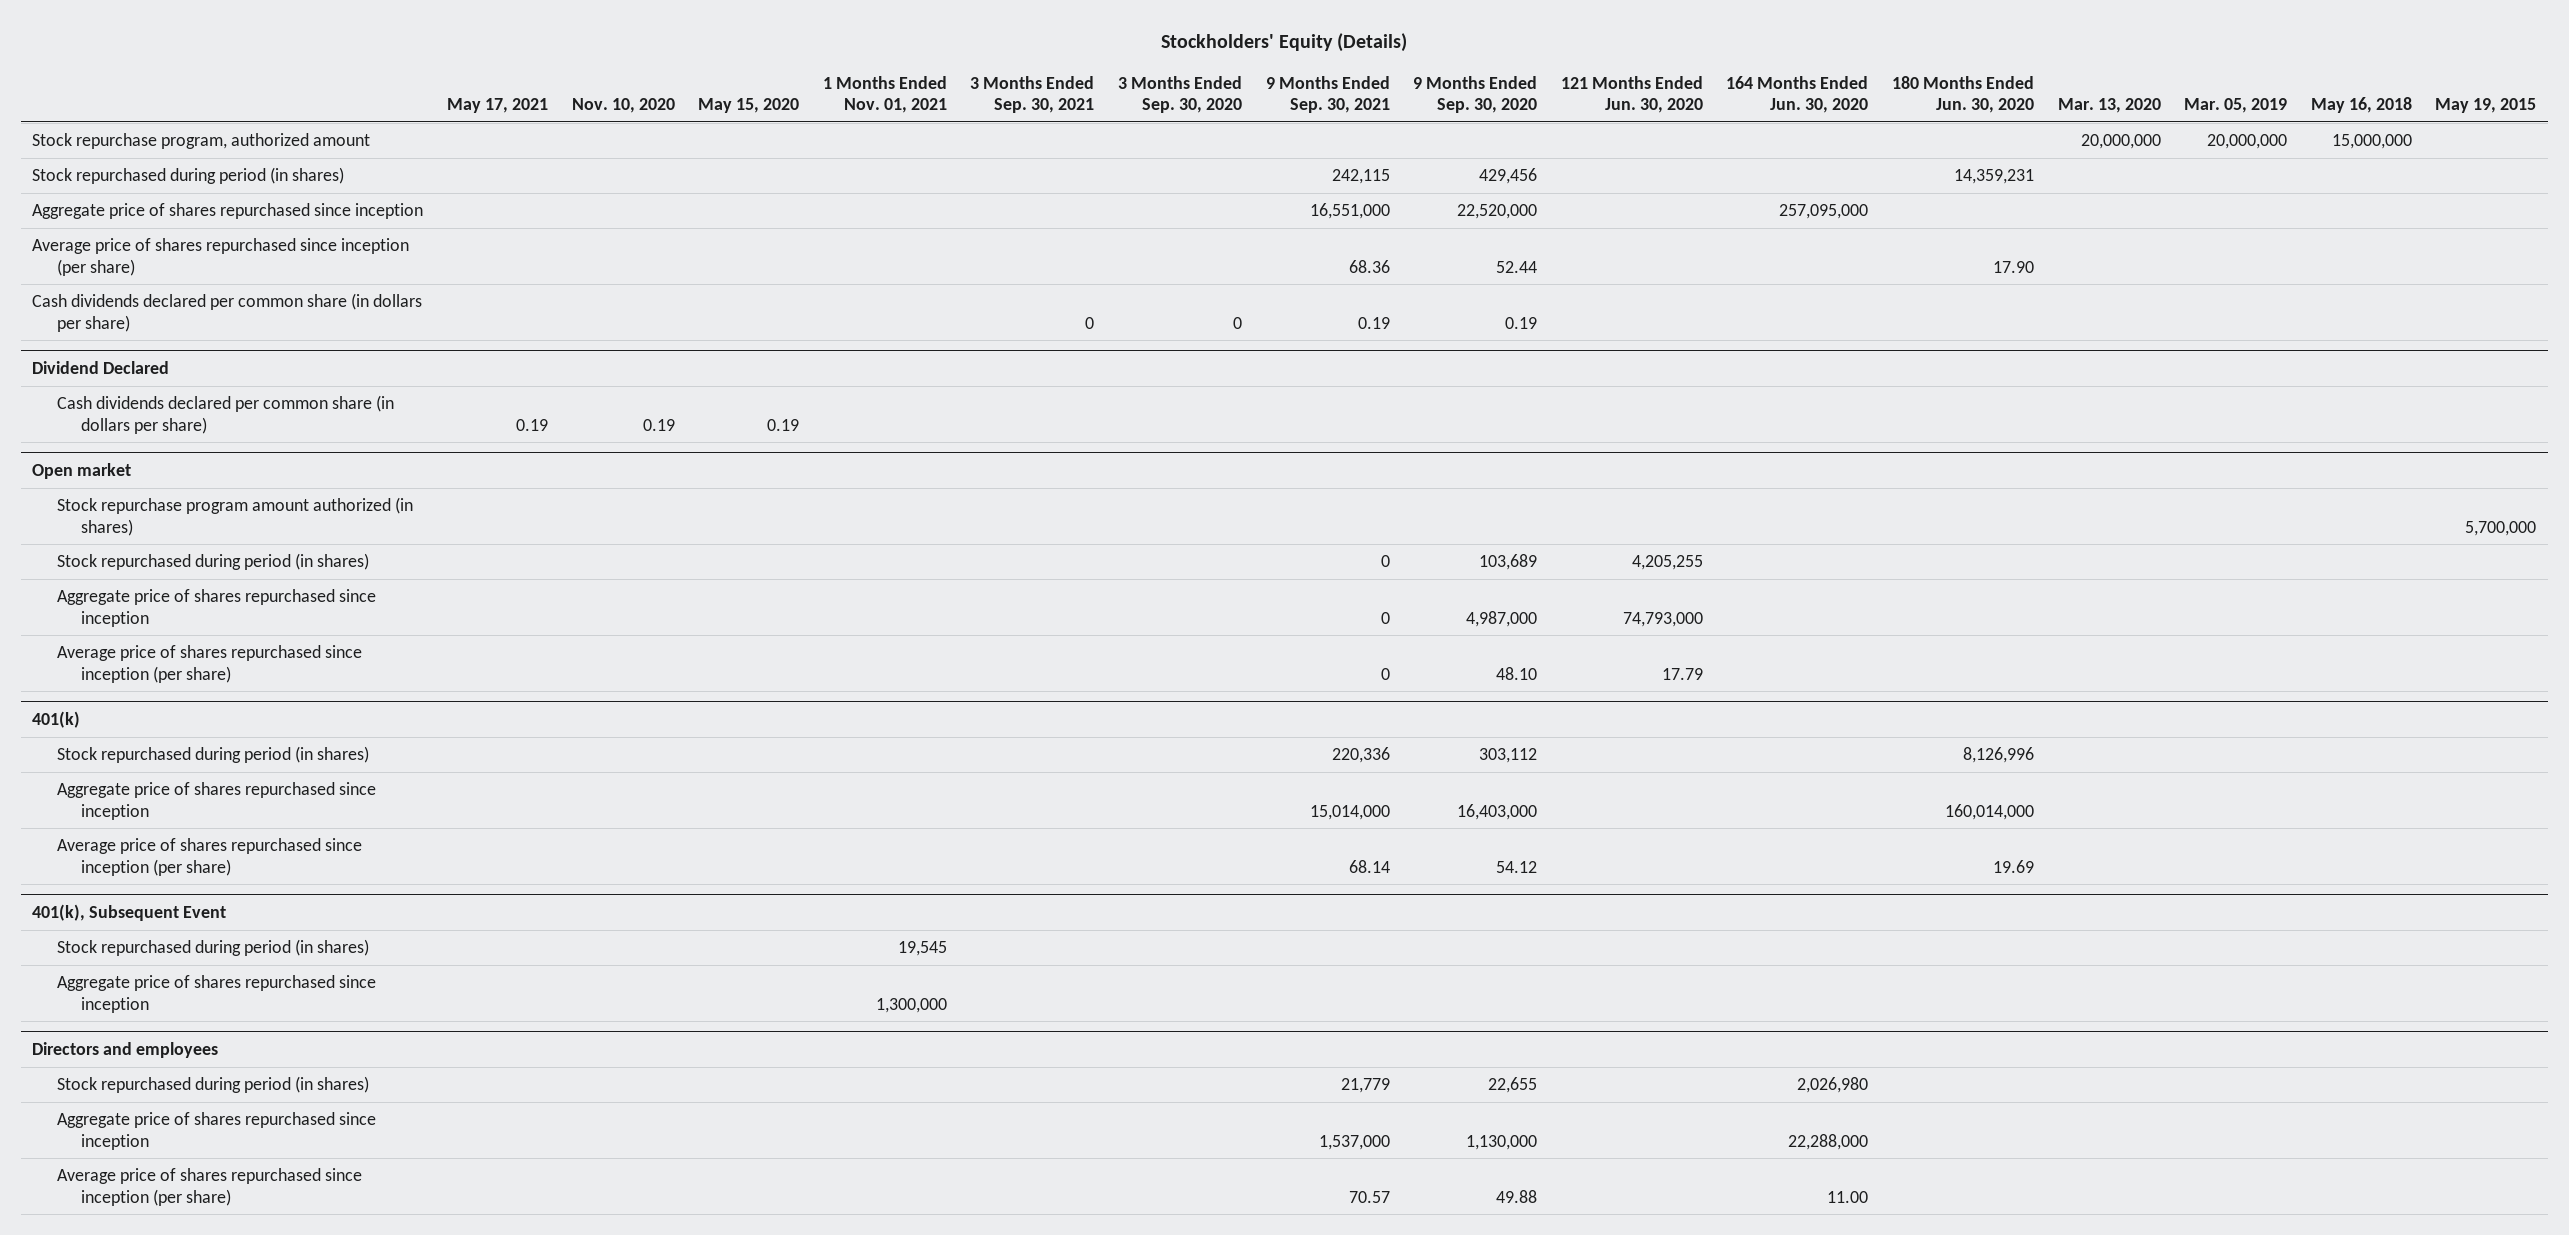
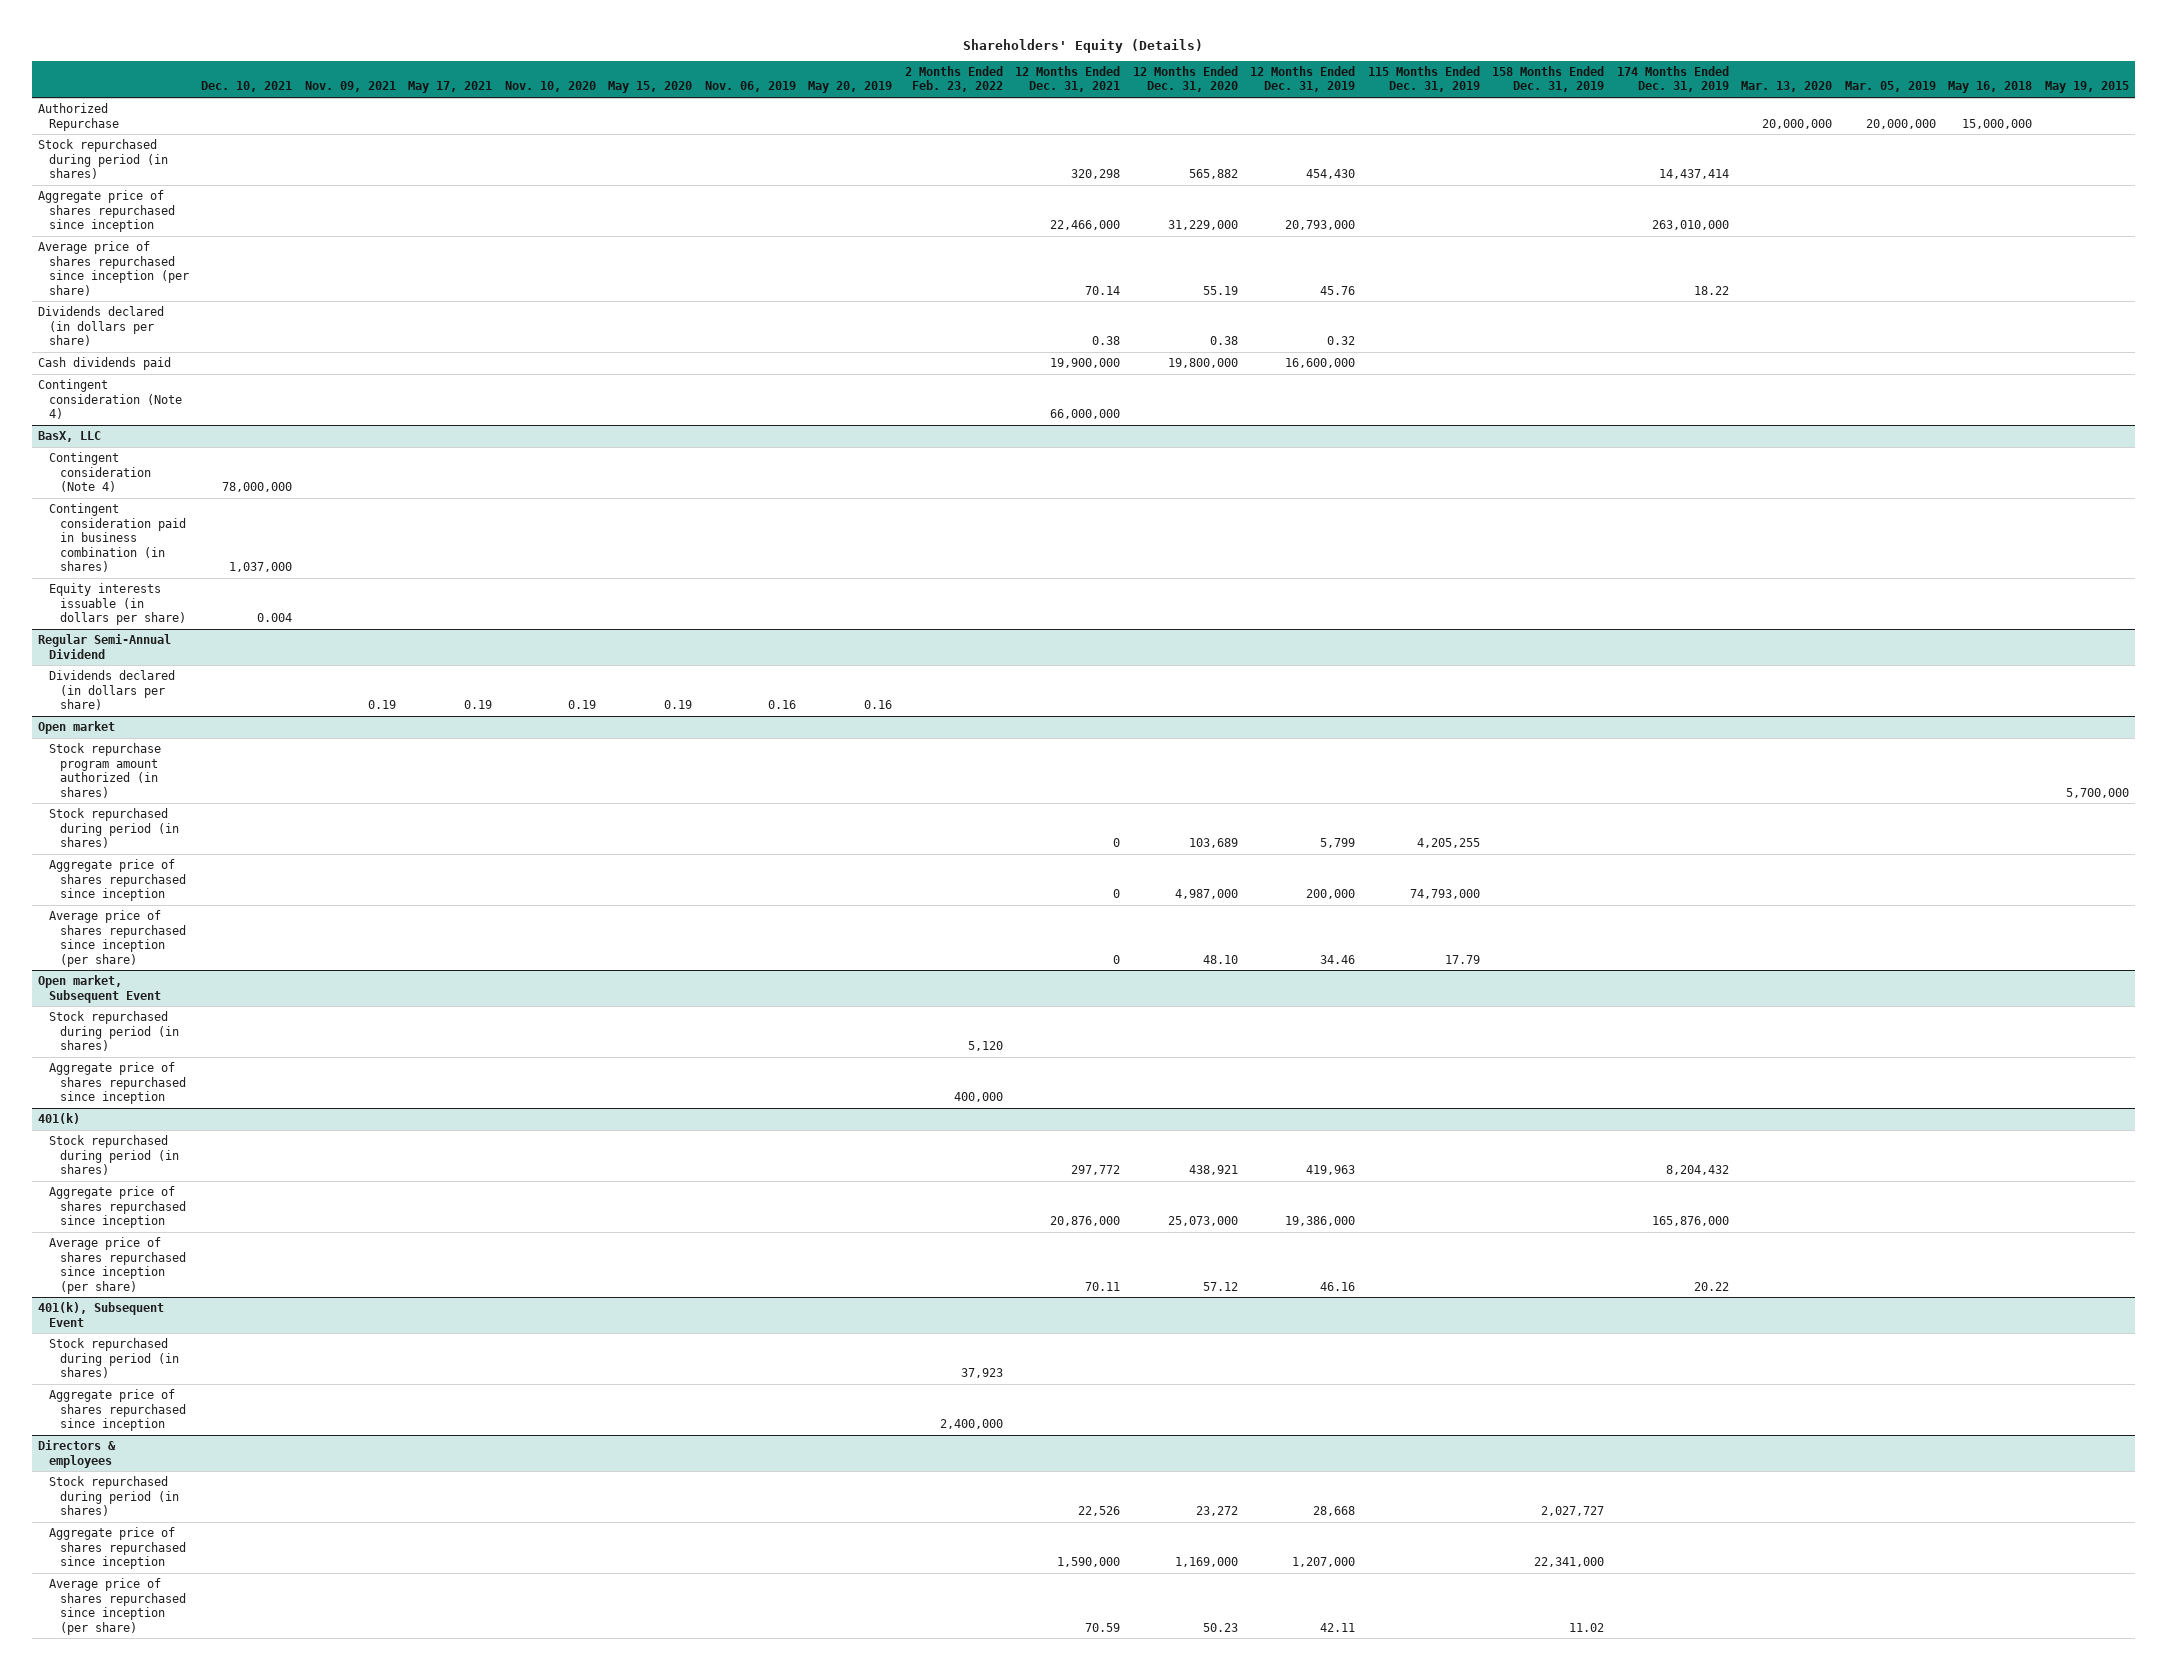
[1161,32,1408,52] Stockholders' Equity (Details) -> [963,38,1204,53] Shareholders' Equity (Details)
[822,75,947,113] 1 Months Ended Nov. 01, 2021 -> none
[970,75,1095,113] 3 Months Ended Sep. 30, 2021 -> none
[1117,75,1242,113] 3 Months Ended Sep. 30, 2020 -> none
[1265,75,1390,113] 9 Months Ended Sep. 30, 2021 -> none
[1413,75,1538,113] 9 Months Ended Sep. 30, 2020 -> none
[1560,75,1703,113] 121 Months Ended Jun. 30, 2020 -> none
[1726,75,1869,113] 164 Months Ended Jun. 30, 2020 -> none
[1891,75,2034,113] 180 Months Ended Jun. 30, 2020 -> none
none -> [201,81,293,93] Dec. 10, 2021
none -> [304,81,396,93] Nov. 09, 2021
none -> [704,81,796,93] Nov. 06, 2019
none -> [808,81,893,94] May 20, 2019
none -> [904,65,1003,93] 2 Months Ended Feb. 23, 2022
none -> [1015,65,1121,93] 12 Months Ended Dec. 31, 2021
none -> [1132,65,1238,93] 12 Months Ended Dec. 31, 2020
none -> [1250,65,1356,93] 12 Months Ended Dec. 31, 2019
none -> [1367,65,1480,93] 115 Months Ended Dec. 31, 2019
none -> [1492,65,1605,93] 158 Months Ended Dec. 31, 2019
none -> [1616,65,1729,93] 174 Months Ended Dec. 31, 2019
[32,133,371,150] Stock repurchase program, authorized amount -> [38,102,120,131] Authorized Repurchase
[32,293,423,332] Cash dividends declared per common share (in dollars per share) -> [38,305,165,347] Dividends declared (in dollars per share)
none -> [38,356,172,370] Cash dividends paid
none -> [38,378,183,420] Contingent consideration (Note 4)
none -> [38,430,102,442] BasX, LLC
none -> [49,451,152,493] Contingent consideration (Note 4)
none -> [49,502,187,573] Contingent consideration paid in business combination (in shares)
none -> [49,582,187,626] Equity interests issuable (in dollars per share)
[32,360,170,374] Dividend Declared -> [38,633,172,659] Regular Semi-Annual Dividend
[56,395,394,434] Cash dividends declared per common share (in dollars per share) -> [49,669,176,711] Dividends declared (in dollars per share)
none -> [38,974,162,1003] Open market, Subsequent Event
none -> [49,1010,180,1052] Stock repurchased during period (in shares)
none -> [49,1061,187,1105] Aggregate price of shares repurchased since inception
[32,1041,219,1058] Directors and employees -> [38,1439,117,1468] Directors & employees

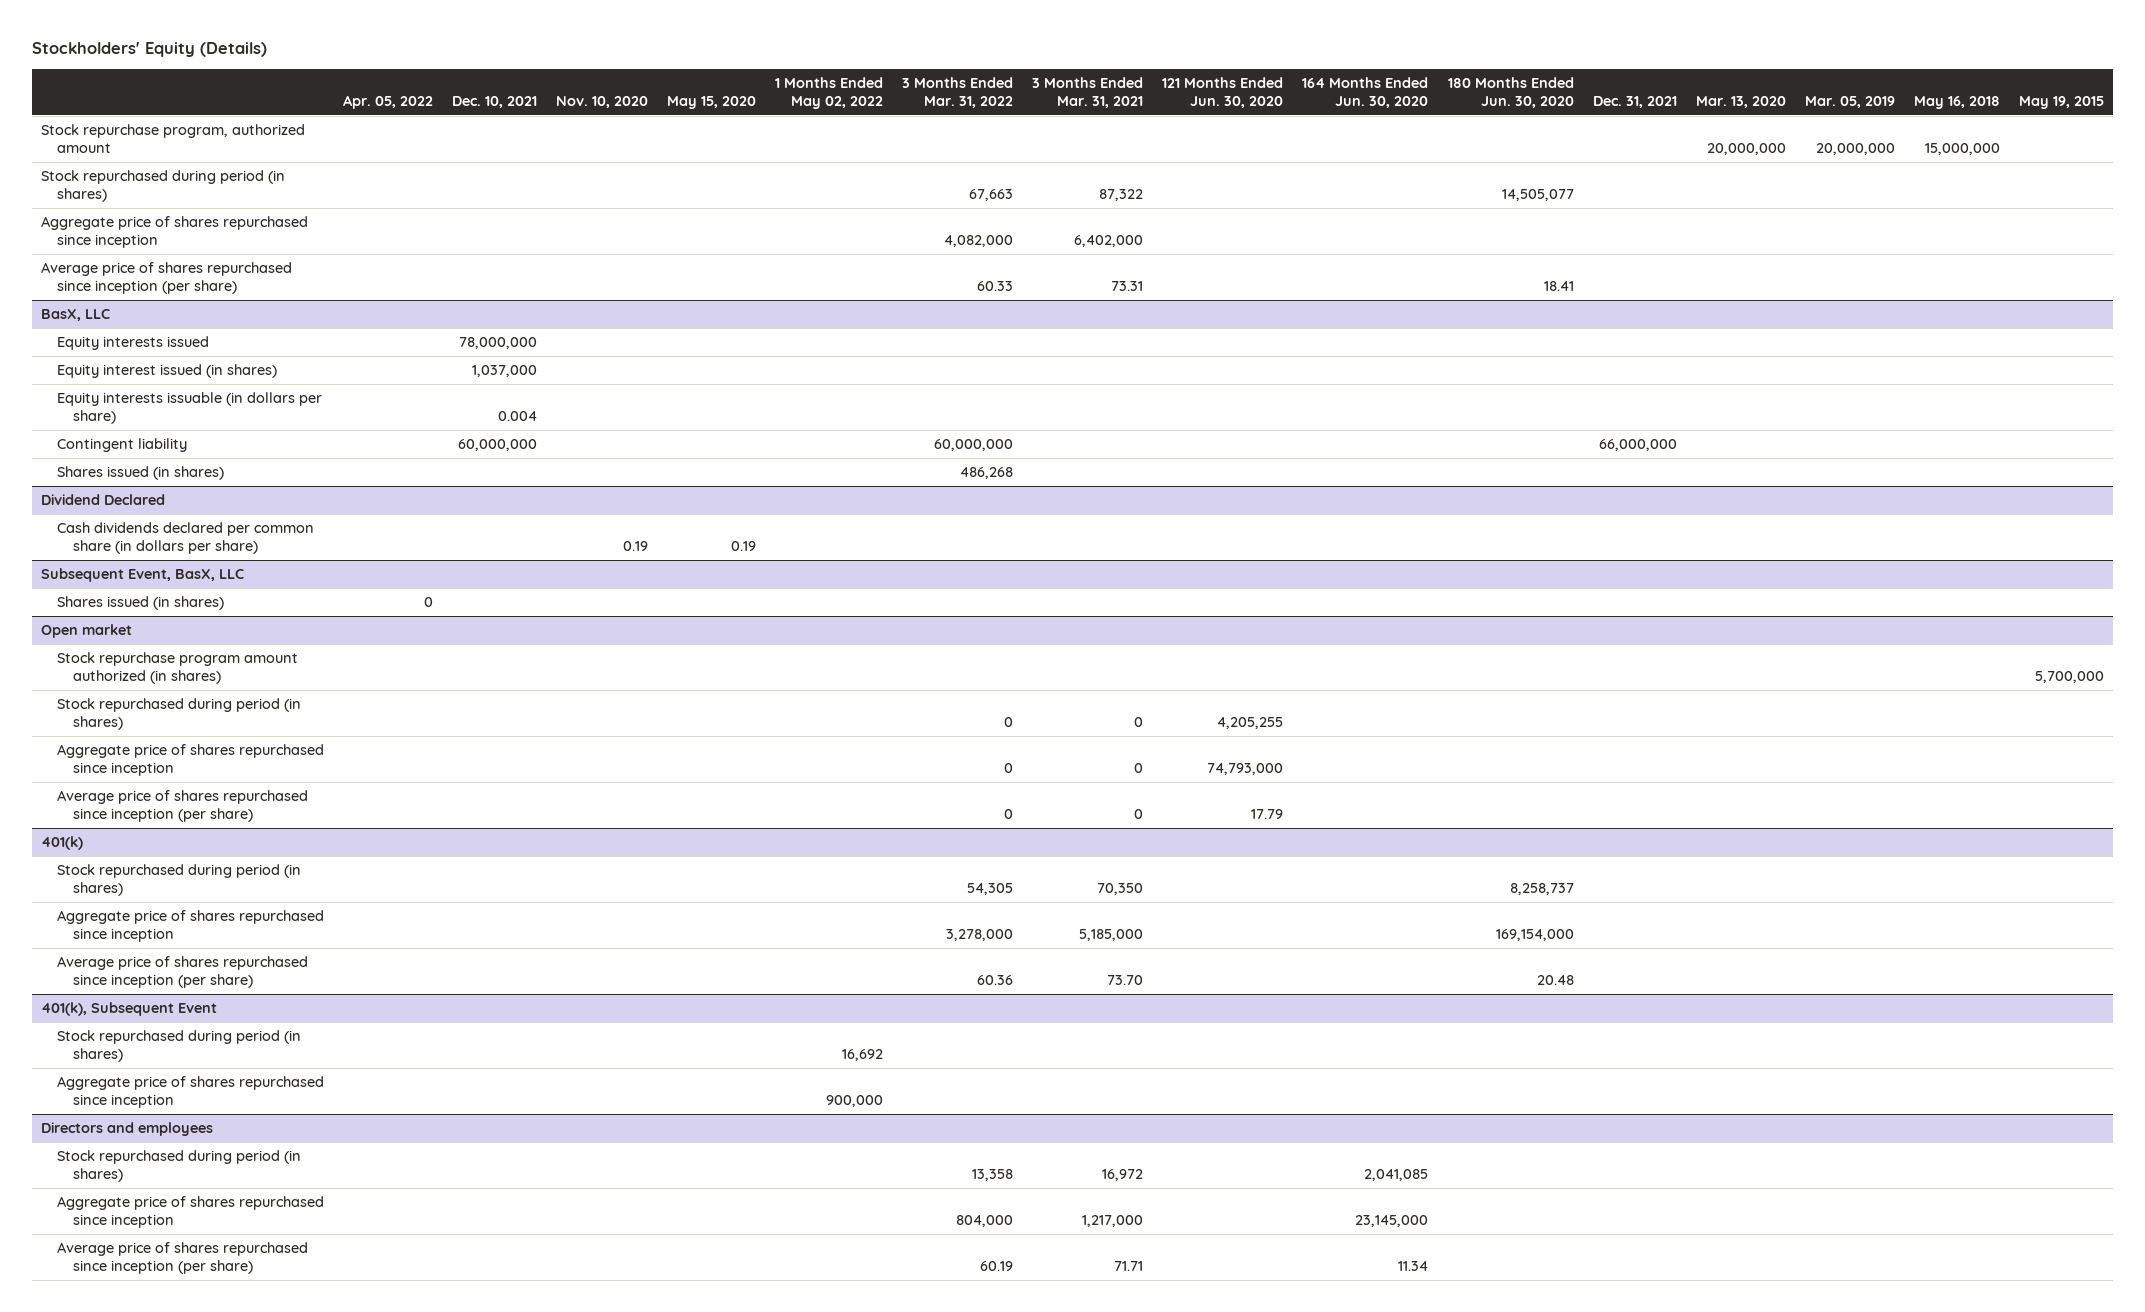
[963,38,1204,53] Shareholders' Equity (Details) -> [31,42,267,58] Stockholders' Equity (Details)
[304,81,396,93] Nov. 09, 2021 -> none
[408,81,493,94] May 17, 2021 -> none
[704,81,796,93] Nov. 06, 2019 -> none
[808,81,893,94] May 20, 2019 -> none
[904,65,1003,93] 2 Months Ended Feb. 23, 2022 -> none
[1015,65,1121,93] 12 Months Ended Dec. 31, 2021 -> none
[1132,65,1238,93] 12 Months Ended Dec. 31, 2020 -> none
[1250,65,1356,93] 12 Months Ended Dec. 31, 2019 -> none
[1367,65,1480,93] 115 Months Ended Dec. 31, 2019 -> none
[1492,65,1605,93] 158 Months Ended Dec. 31, 2019 -> none
[1616,65,1729,93] 174 Months Ended Dec. 31, 2019 -> none
none -> [343,94,434,109] Apr. 05, 2022
none -> [775,76,884,109] 1 Months Ended May 02, 2022
none -> [902,76,1014,108] 3 Months Ended Mar. 31, 2022
none -> [1032,76,1144,108] 3 Months Ended Mar. 31, 2021
none -> [1162,76,1284,108] 121 Months Ended Jun. 30, 2020
none -> [1302,76,1429,108] 164 Months Ended Jun. 30, 2020
none -> [1447,76,1574,108] 180 Months Ended Jun. 30, 2020
none -> [1592,95,1677,108] Dec. 31, 2021
[38,102,120,131] Authorized Repurchase -> [41,123,306,154] Stock repurchase program, authorized amount
[38,305,165,347] Dividends declared (in dollars per share) -> none
[38,356,172,370] Cash dividends paid -> none
[38,378,183,420] Contingent consideration (Note 4) -> none
[49,451,152,493] Contingent consideration (Note 4) -> [57,335,210,350] Equity interests issued
[49,502,187,573] Contingent consideration paid in business combination (in shares) -> [57,363,278,378] Equity interest issued (in shares)
none -> [57,437,188,452] Contingent liability
none -> [57,465,225,480] Shares issued (in shares)
[38,633,172,659] Regular Semi-Annual Dividend -> [41,493,166,505] Dividend Declared
[49,669,176,711] Dividends declared (in dollars per share) -> [57,521,315,555] Cash dividends declared per common share (in dollars per share)
none -> [41,567,245,582] Subsequent Event, BasX, LLC
none -> [57,595,225,610] Shares issued (in shares)
[38,974,162,1003] Open market, Subsequent Event -> none
[49,1010,180,1052] Stock repurchased during period (in shares) -> none
[49,1061,187,1105] Aggregate price of shares repurchased since inception -> none
[38,1439,117,1468] Directors & employees -> [41,1121,214,1136] Directors and employees

